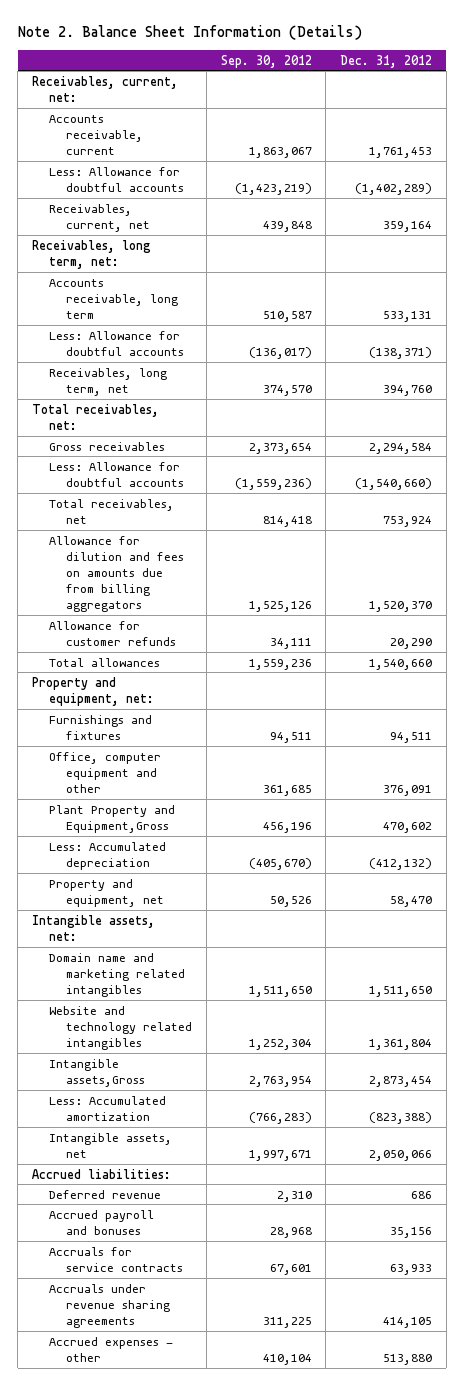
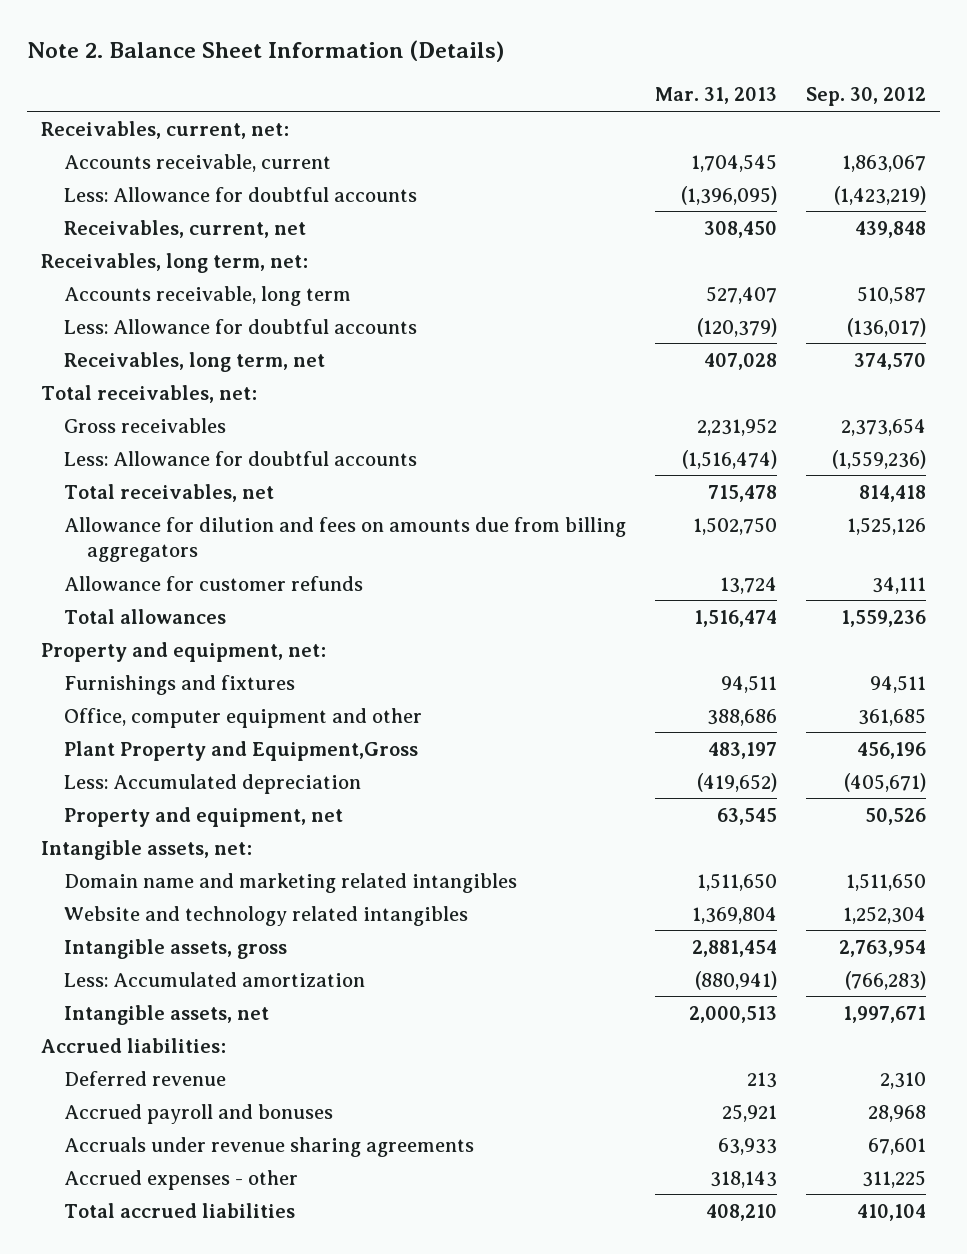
[339,54,432,68] Dec. 31, 2012 -> none
none -> [654,87,777,105] Mar. 31, 2013
[248,857,312,870] (405,670) -> [843,772,926,792] (405,671)
[49,1058,146,1087] Intangible assets,Gross -> [63,938,287,959] Intangible assets, gross
[49,1246,184,1272] Accruals for service contracts -> none
[262,1316,312,1328] 311,225 -> [867,1137,926,1155] 67,601
[262,1353,312,1365] 410,104 -> [861,1169,926,1188] 311,225
none -> [63,1202,295,1218] Total accrued liabilities

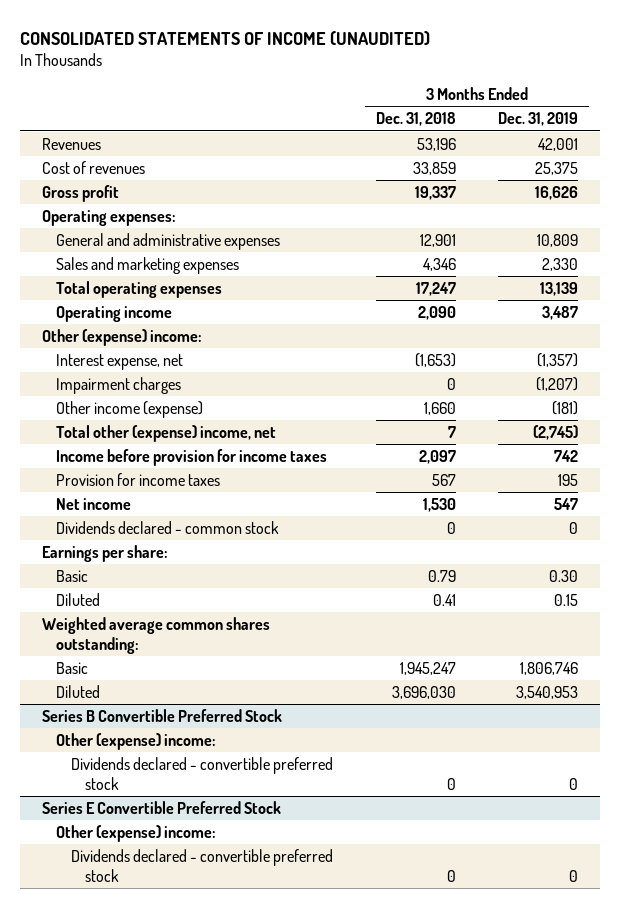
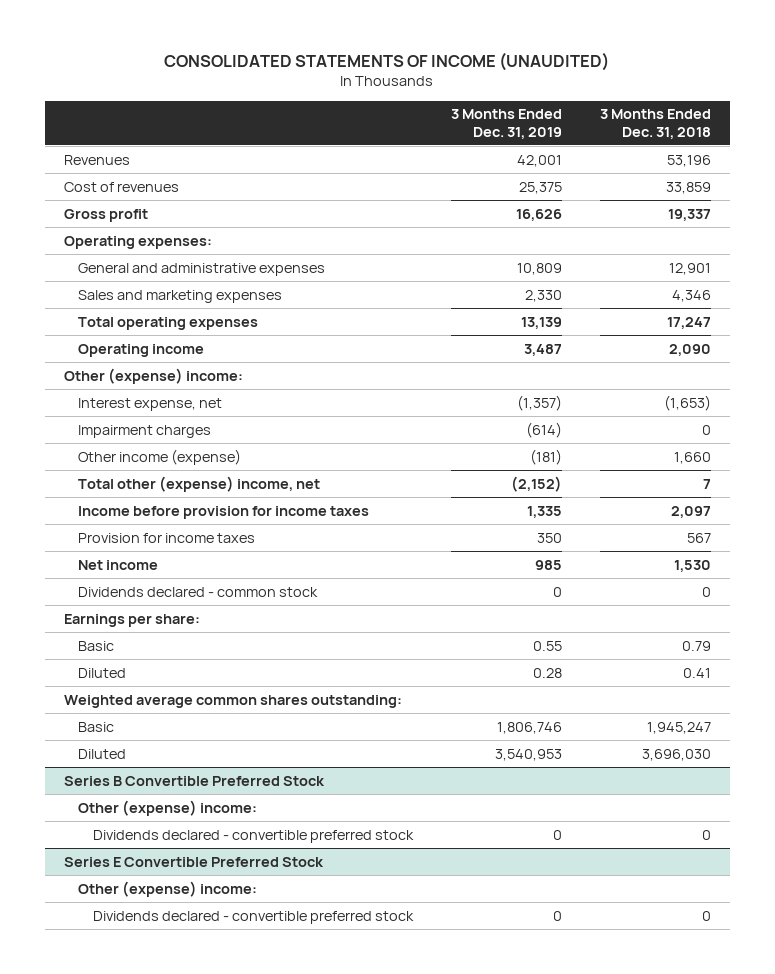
[536,376,579,391] (1,207) -> [525,421,562,438] (614)
[533,424,579,440] (2,745) -> [510,475,562,492] (2,152)
[554,449,579,462] 742 -> [526,505,562,518] 1,335
[558,473,579,486] 195 -> [536,532,562,543] 350
[554,497,579,510] 547 -> [534,559,562,570] 985
[549,569,579,582] 0.30 -> [532,640,562,651] 0.55
[554,593,579,606] 0.15 -> [532,667,562,678] 0.28

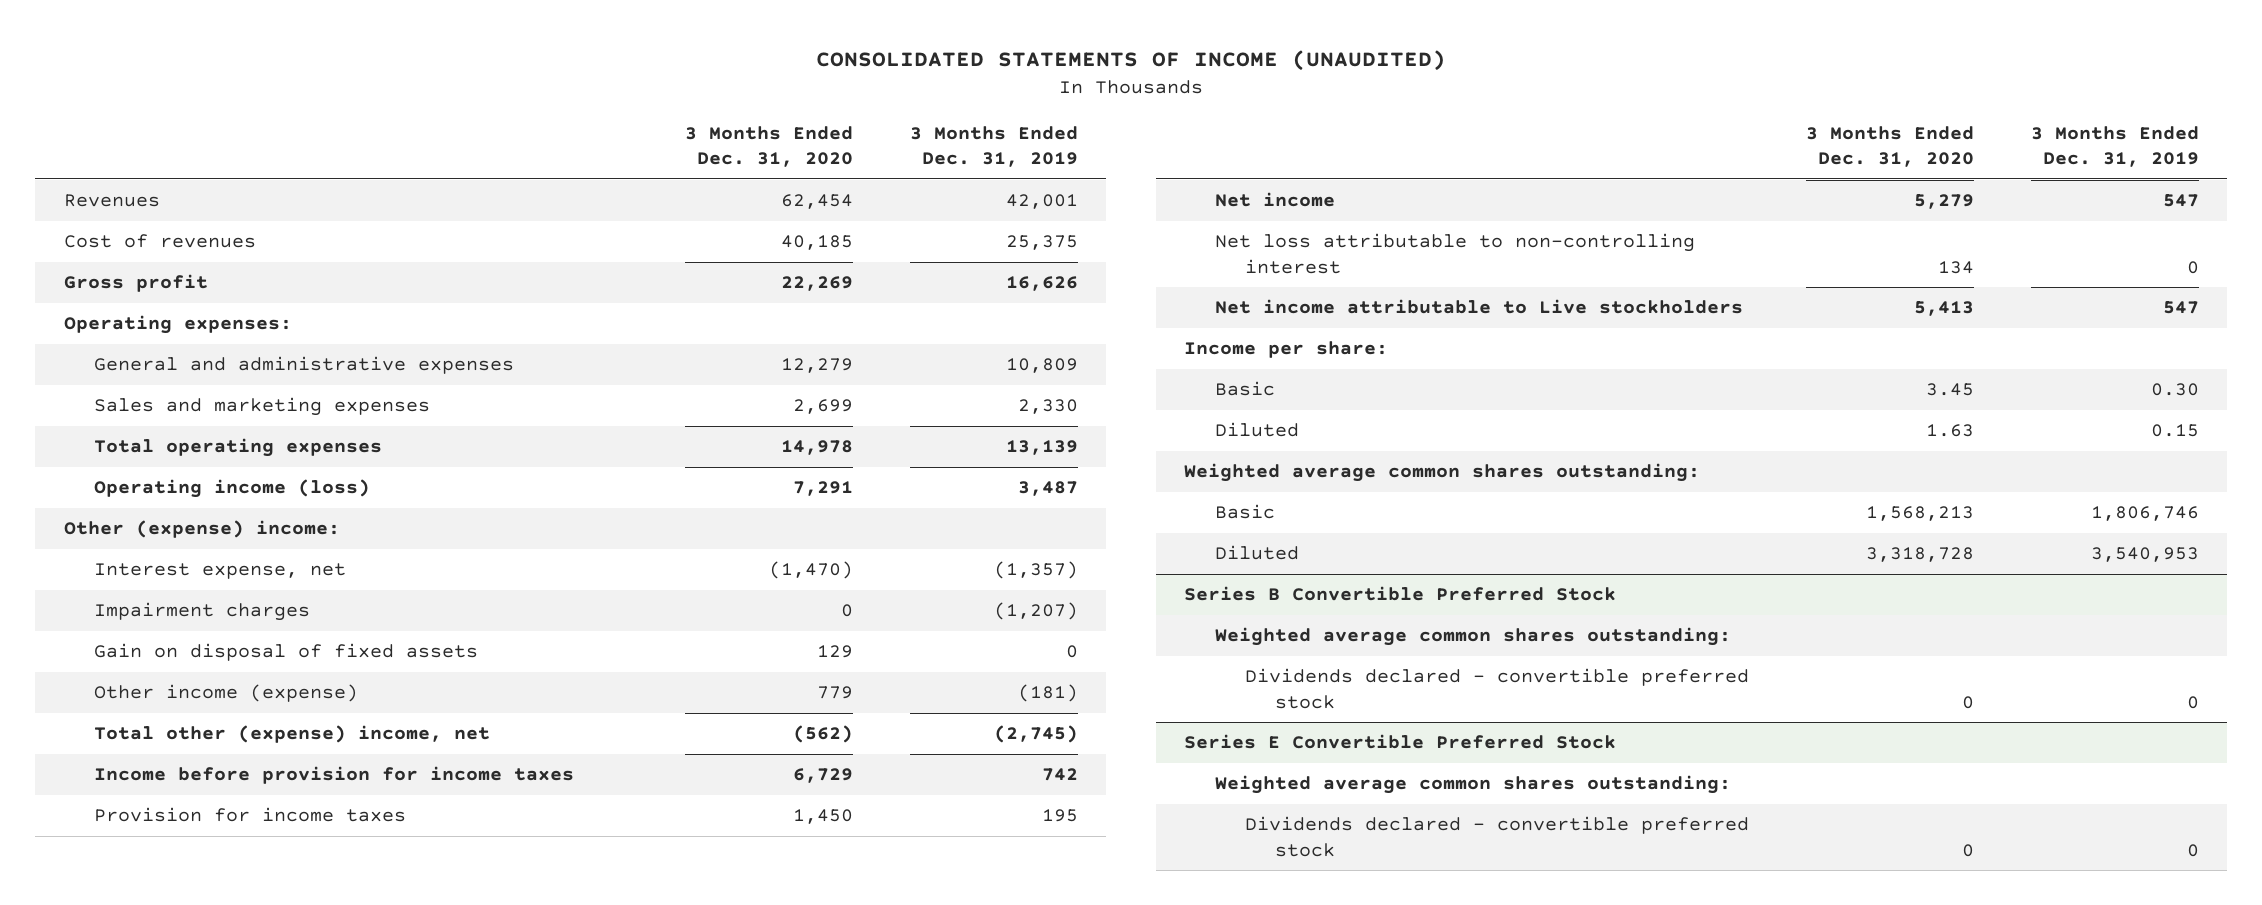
[599,109,711,139] 3 Months Ended Dec. 31, 2018 -> none
none -> [684,125,853,168] 3 Months Ended Dec. 31, 2020
[78,343,205,357] Operating income -> [93,479,370,499] Operating income (loss)
[525,421,562,438] (614) -> [993,602,1078,621] (1,207)
none -> [93,643,478,662] Gain on disposal of fixed assets
[78,586,319,597] Dividends declared - common stock -> none
[510,475,562,492] (2,152) -> [993,725,1078,744] (2,745)
[526,505,562,518] 1,335 -> [1041,768,1078,782] 742
[536,532,562,543] 350 -> [1041,809,1078,823] 195
[534,559,562,570] 985 -> [2162,194,2199,208] 547
none -> [1214,233,1695,274] Net loss attributable to non-controlling interest
none -> [1214,299,1743,315] Net income attributable to Live stockholders
[63,613,200,627] Earnings per share: -> [1184,341,1389,359] Income per share:
[532,640,562,651] 0.55 -> [2150,383,2199,397] 0.30
[532,667,562,678] 0.28 -> [2150,424,2199,438] 0.15
[78,799,258,816] Other (expense) income: -> none
none -> [1214,627,1731,647] Weighted average common shares outstanding:
[78,880,258,897] Other (expense) income: -> none
none -> [1214,775,1731,795] Weighted average common shares outstanding:

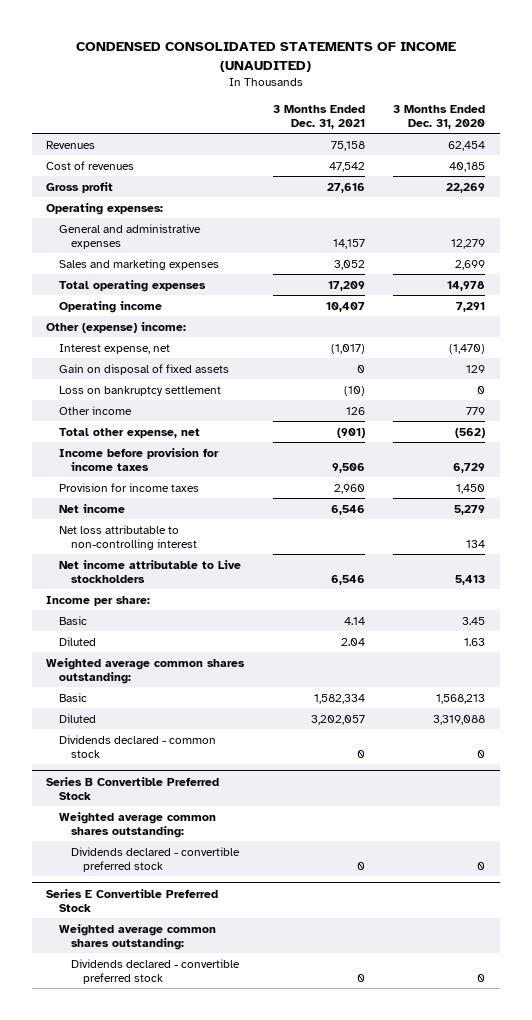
[816,50,1447,72] CONSOLIDATED STATEMENTS OF INCOME (UNAUDITED) -> [75,41,456,72] CONDENSED CONSOLIDATED STATEMENTS OF INCOME (UNAUDITED)
[909,125,1078,168] 3 Months Ended Dec. 31, 2019 -> none
none -> [272,104,365,129] 3 Months Ended Dec. 31, 2021
[93,479,370,499] Operating income (loss) -> [58,300,162,313] Operating income
[93,602,310,622] Impairment charges -> none
none -> [58,385,221,396] Loss on bankruptcy settlement
[93,684,358,703] Other income (expense) -> [58,405,132,415] Other income
[93,725,490,744] Total other (expense) income, net -> [58,427,200,438] Total other expense, net
[1865,547,1974,563] 3,318,728 -> [433,714,486,725] 3,319,088
none -> [58,734,216,758] Dividends declared - common stock

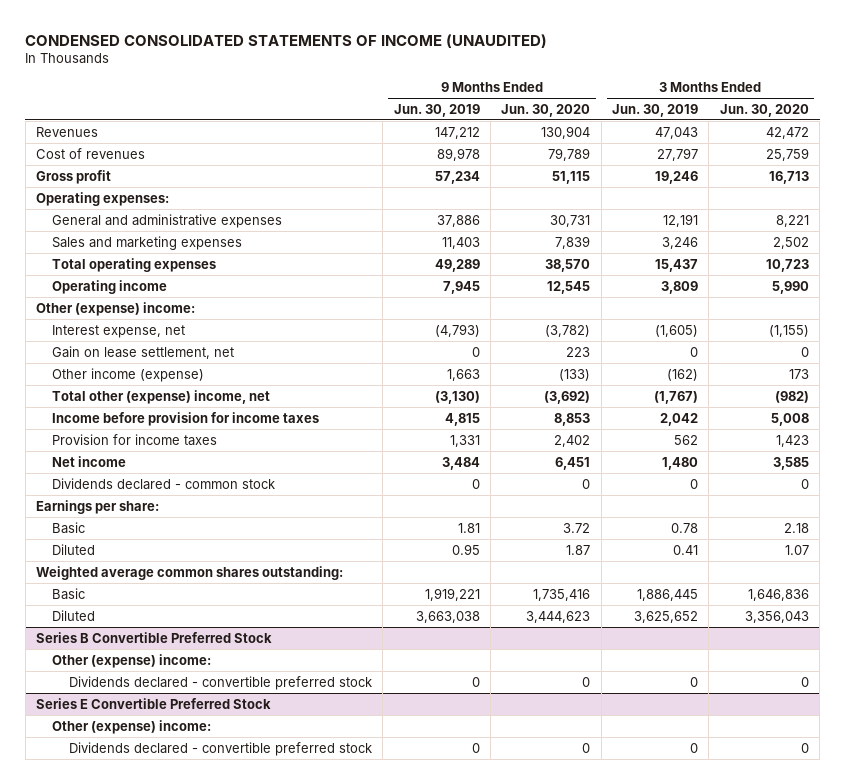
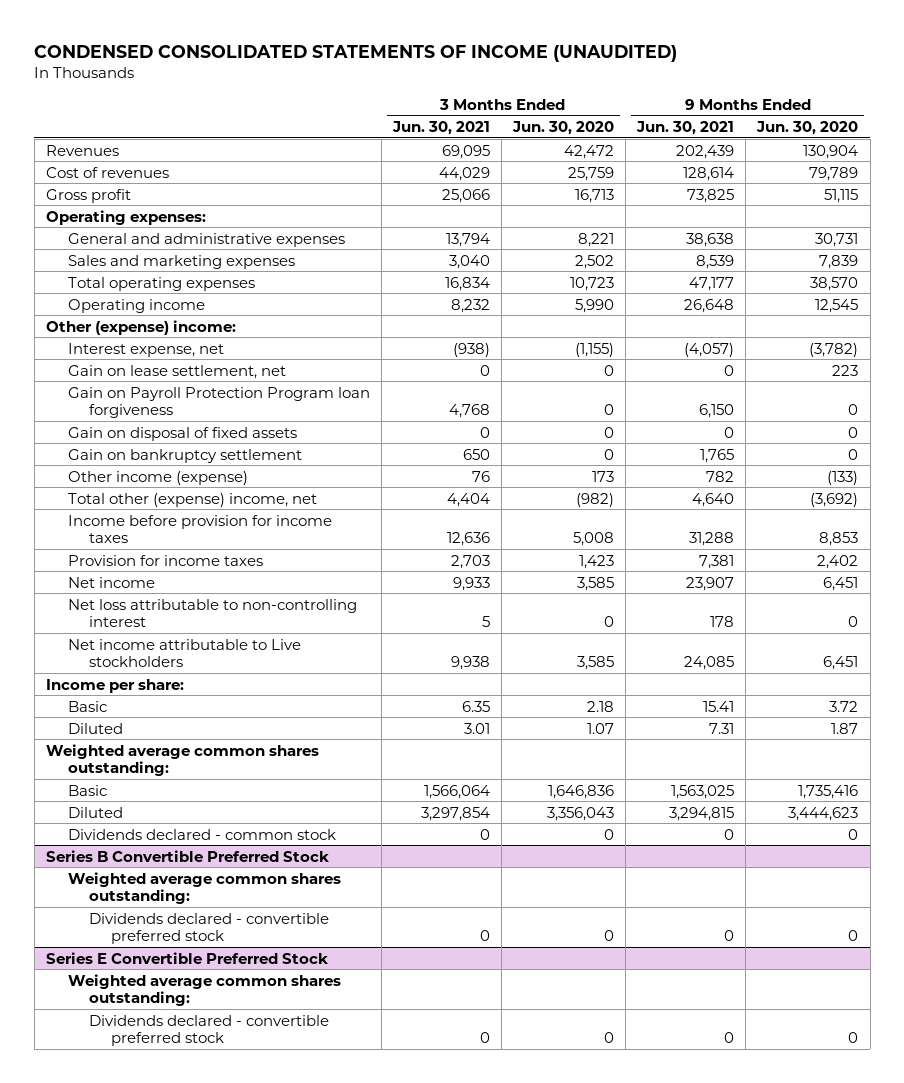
[393,103,480,117] Jun. 30, 2019 -> none
[611,103,698,117] Jun. 30, 2019 -> none
none -> [391,121,490,136] Jun. 30, 2021
none -> [636,121,735,136] Jun. 30, 2021
none -> [67,386,370,419] Gain on Payroll Protection Program loan forgiveness
none -> [67,426,297,441] Gain on disposal of fixed assets
none -> [67,448,302,463] Gain on bankruptcy settlement
none -> [67,598,357,628] Net loss attributable to non-controlling interest
none -> [67,638,301,668] Net income attributable to Live stockholders
[36,499,160,514] Earnings per share: -> [45,678,184,693] Income per share:
[52,477,276,490] Dividends declared - common stock -> [67,828,336,840] Dividends declared - common stock
[52,653,212,668] Other (expense) income: -> none
none -> [67,871,341,905] Weighted average common shares outstanding:
[52,719,212,734] Other (expense) income: -> none
none -> [67,973,341,1007] Weighted average common shares outstanding:

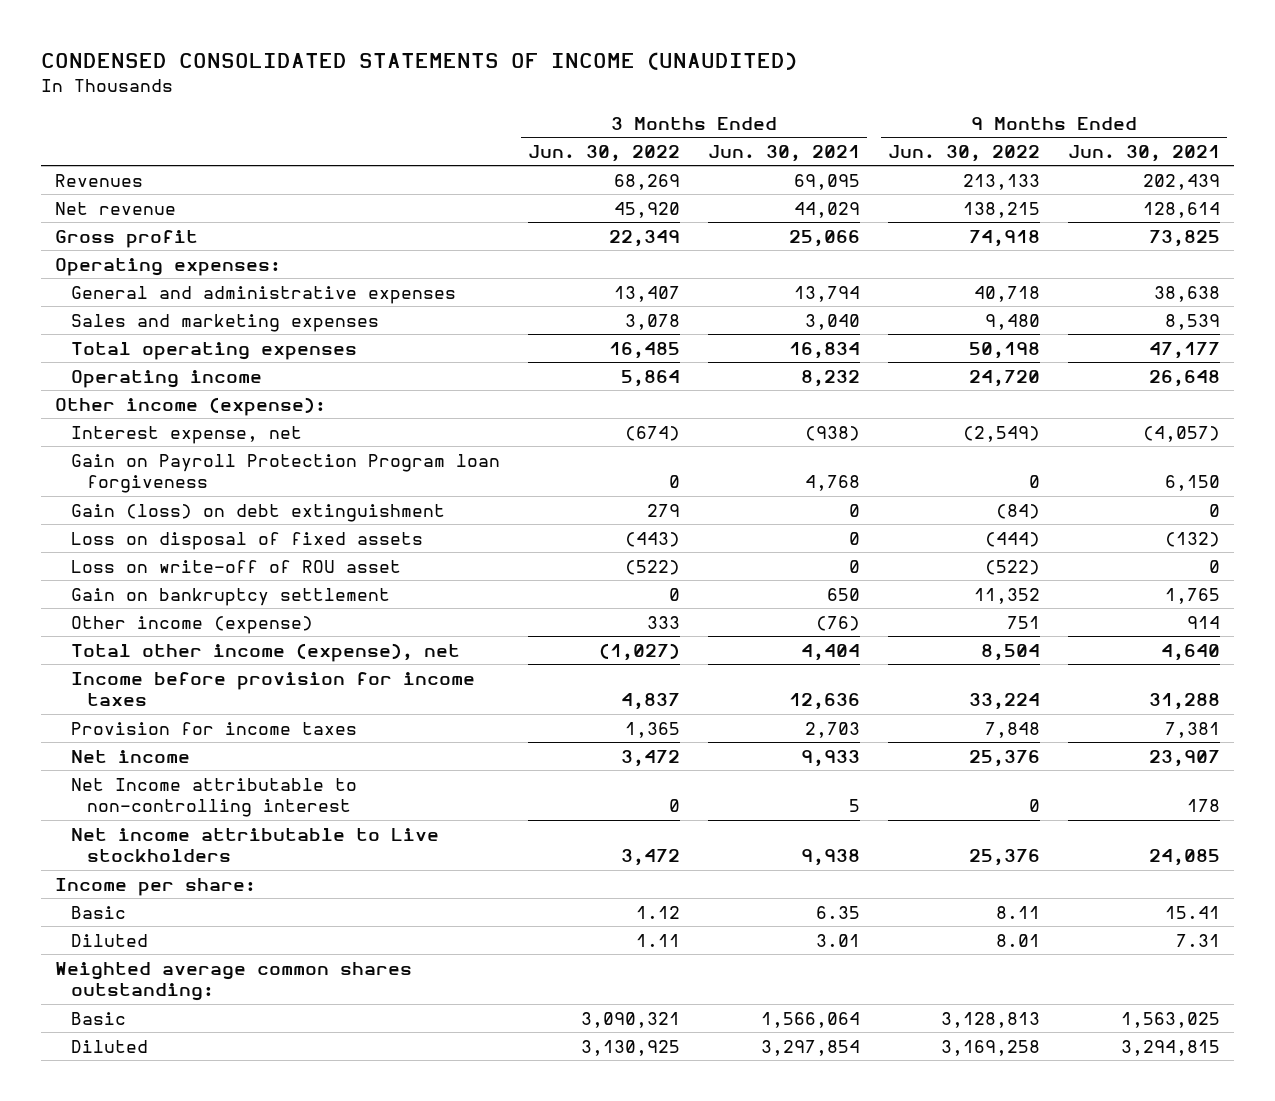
[512,121,615,136] Jun. 30, 2020 -> none
[756,121,859,136] Jun. 30, 2020 -> none
none -> [528,144,681,162] Jun. 30, 2022
none -> [888,144,1041,162] Jun. 30, 2022
[45,166,169,178] Cost of revenues -> [55,201,177,215] Net revenue
[45,319,236,335] Other (expense) income: -> [55,396,327,416] Other income (expense):
[67,364,286,379] Gain on lease settlement, net -> none
none -> [71,503,446,522] Gain (loss) on debt extinguishment
[67,426,297,441] Gain on disposal of fixed assets -> [71,531,424,550] Loss on disposal of fixed assets
[724,426,735,438] 0 -> [1165,531,1221,547] (132)
none -> [71,559,402,573] Loss on write-off of ROU asset
[471,470,490,482] 76 -> [816,615,861,631] (76)
[706,470,735,482] 782 -> [1187,615,1221,629] 914
[67,492,317,507] Total other (expense) income, net -> [71,642,461,662] Total other income (expense), net
[67,598,357,628] Net loss attributable to non-controlling interest -> [71,777,358,818] Net Income attributable to non-controlling interest
[67,828,336,840] Dividends declared - common stock -> none
[45,849,329,862] Series B Convertible Preferred Stock -> none
[67,871,341,905] Weighted average common shares outstanding: -> none
[89,912,330,945] Dividends declared - convertible preferred stock -> none
[45,951,328,964] Series E Convertible Preferred Stock -> none
[67,973,341,1007] Weighted average common shares outstanding: -> none
[89,1014,330,1047] Dividends declared - convertible preferred stock -> none

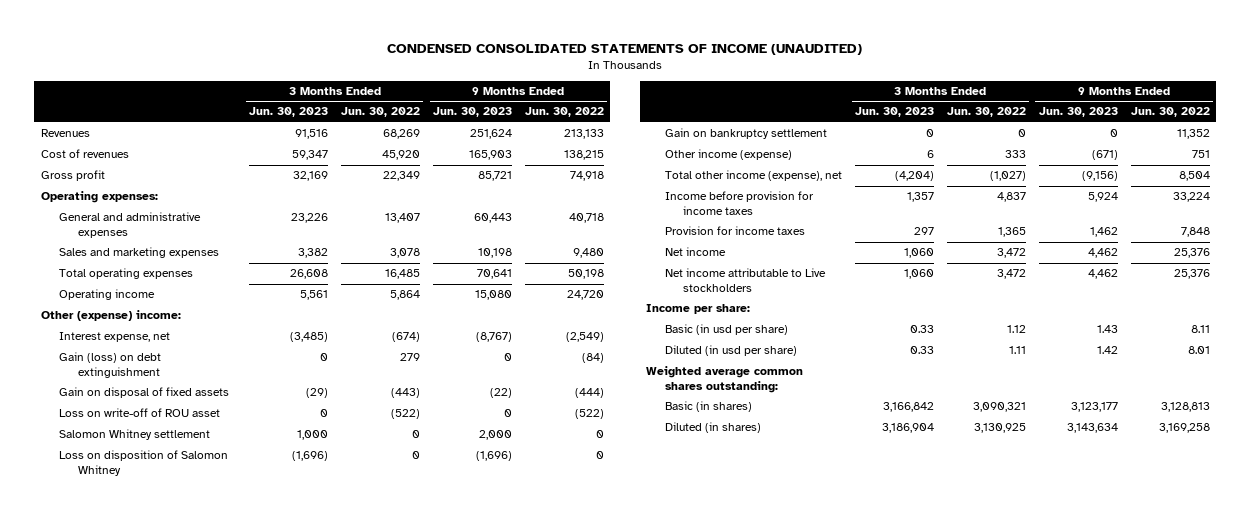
[708,144,861,162] Jun. 30, 2021 -> none
[1068,144,1221,162] Jun. 30, 2021 -> none
none -> [249,107,329,118] Jun. 30, 2023
none -> [432,107,512,118] Jun. 30, 2023
[55,201,177,215] Net revenue -> [40,149,129,159] Cost of revenues
[55,396,327,416] Other income (expense): -> [40,310,181,322] Other (expense) income:
[71,453,501,494] Gain on Payroll Protection Program loan forgiveness -> none
[71,531,424,550] Loss on disposal of fixed assets -> [59,387,230,399] Gain on disposal of fixed assets
none -> [59,429,211,441] Salomon Whitney settlement
none -> [59,450,229,476] Loss on disposition of Salomon Whitney
[71,777,358,818] Net Income attributable to non-controlling interest -> none
[71,905,127,919] Basic -> [664,324,788,336] Basic (in usd per share)
[71,933,149,947] Diluted -> [664,345,797,357] Diluted (in usd per share)
[71,1011,127,1025] Basic -> [664,401,752,413] Basic (in shares)
[71,1039,149,1053] Diluted -> [664,422,761,434] Diluted (in shares)

